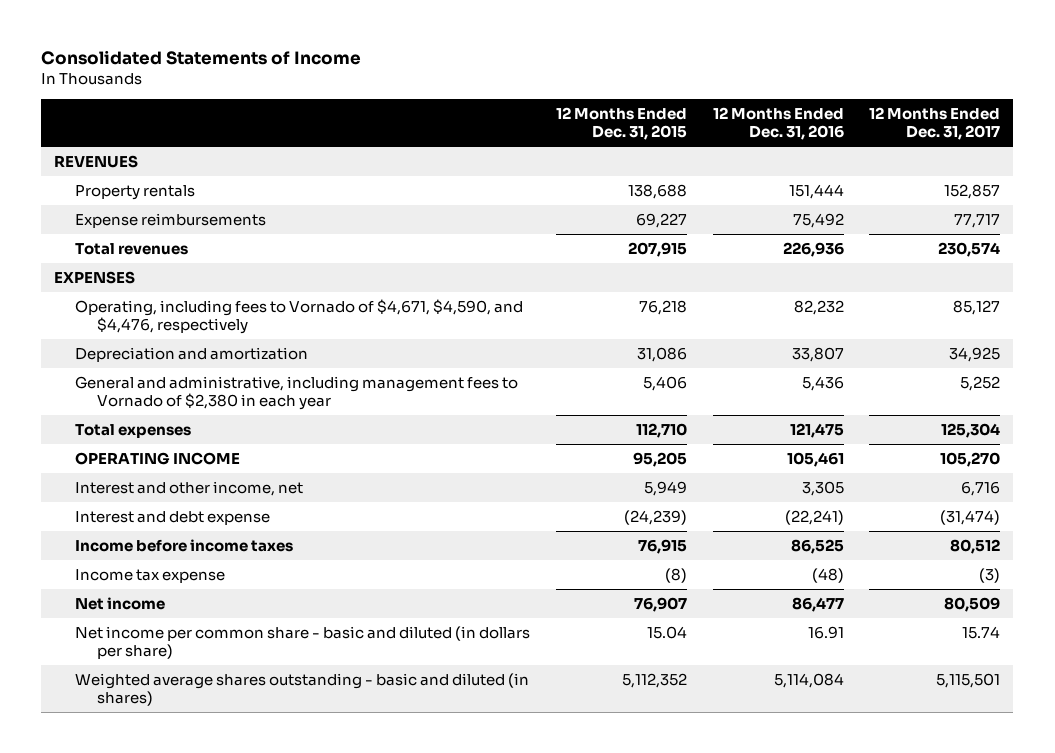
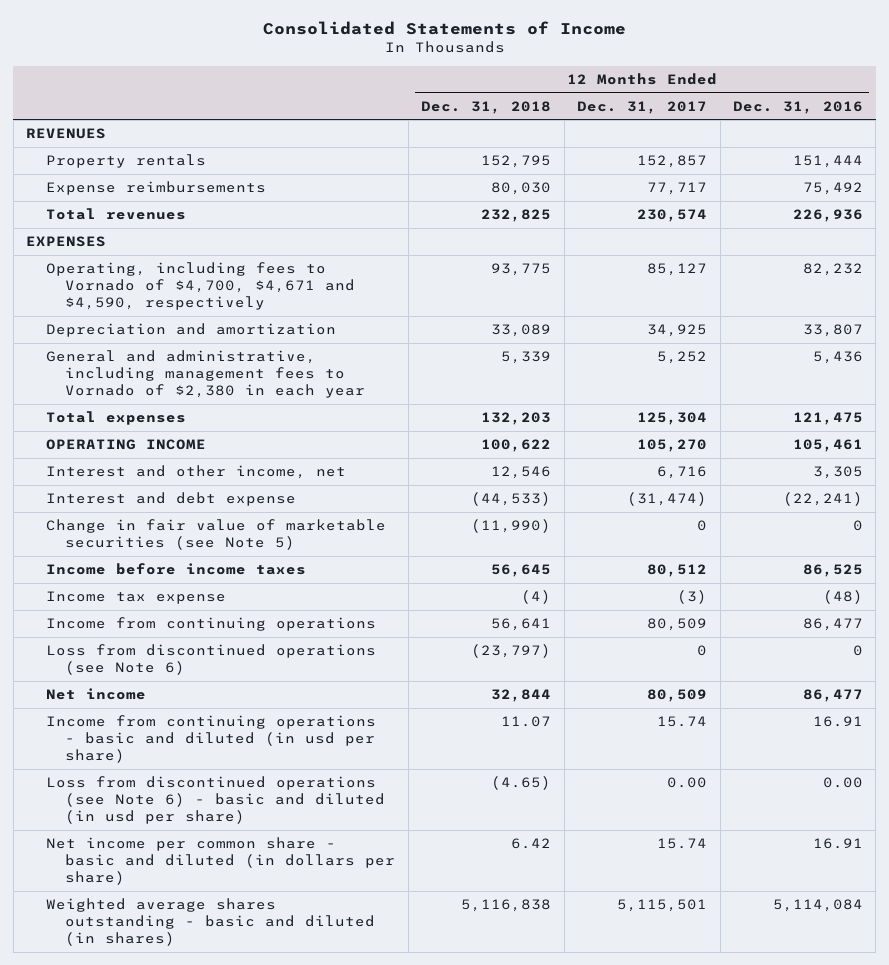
[556,107,688,141] 12 Months Ended Dec. 31, 2015 -> none
none -> [421,100,552,114] Dec. 31, 2018
[75,298,524,334] Operating, including fees to Vornado of $4,671, $4,590, and $4,476, respectively -> [45,262,356,311] Operating, including fees to Vornado of $4,700, $4,671 and $4,590, respectively
none -> [45,519,386,551] Change in fair value of marketable securities (see Note 5)
none -> [45,617,376,632] Income from continuing operations
none -> [45,644,376,676] Loss from discontinued operations (see Note 6)
none -> [45,715,376,764] Income from continuing operations - basic and diluted (in usd per share)
none -> [45,776,386,825] Loss from discontinued operations (see Note 6) - basic and diluted (in usd per share)

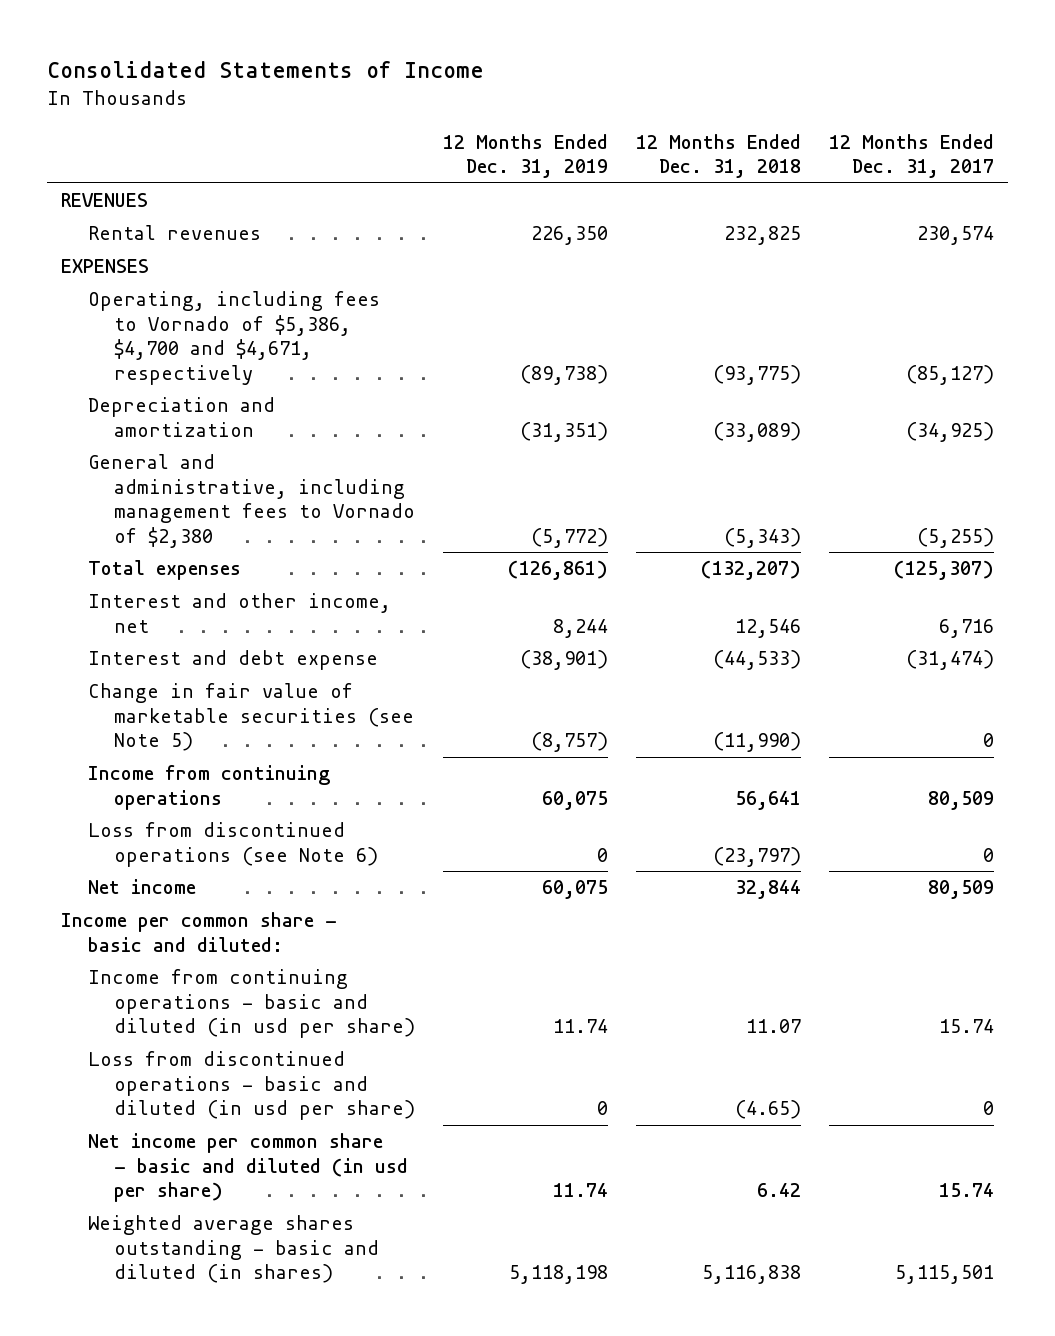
[732,100,863,114] Dec. 31, 2016 -> none
none -> [443,133,609,179] 12 Months Ended Dec. 31, 2019
[45,154,206,169] Property rentals -> none
[45,181,266,196] Expense reimbursements -> none
[45,208,186,221] Total revenues -> [87,225,261,241] Rental revenues
[45,439,206,451] OPERATING INCOME -> none
[45,262,356,311] Operating, including fees to Vornado of $4,700, $4,671 and $4,590, respectively -> [87,291,380,386] Operating, including fees to Vornado of $5,386, $4,700 and $4,671, respectively
[491,263,552,277] 93,775 -> [713,365,802,386] (93,775)
[647,263,708,277] 85,127 -> [906,365,995,386] (85,127)
[491,324,552,338] 33,089 -> [713,421,802,442] (33,089)
[647,324,708,338] 34,925 -> [906,421,995,442] (34,925)
[45,350,366,399] General and administrative, including management fees to Vornado of $2,380 in each year -> [87,454,416,549] General and administrative, including management fees to Vornado of $2,380
[501,351,552,365] 5,339 -> [724,528,802,549] (5,343)
[657,351,708,365] 5,252 -> [917,528,995,549] (5,255)
[481,412,552,426] 132,203 -> [701,560,802,581] (132,207)
[637,412,708,426] 125,304 -> [894,560,995,581] (125,307)
[45,563,306,576] Income before income taxes -> none
[45,591,226,605] Income tax expense -> none
none -> [60,912,337,952] Income per common share - basic and diluted:
[45,776,386,825] Loss from discontinued operations (see Note 6) - basic and diluted (in usd per share) -> [87,1051,416,1121] Loss from discontinued operations - basic and diluted (in usd per share)
[667,777,708,789] 0.00 -> [983,1101,995,1116] 0
[45,837,396,886] Net income per common share - basic and diluted (in dollars per share) -> [87,1133,409,1203] Net income per common share - basic and diluted (in usd per share)

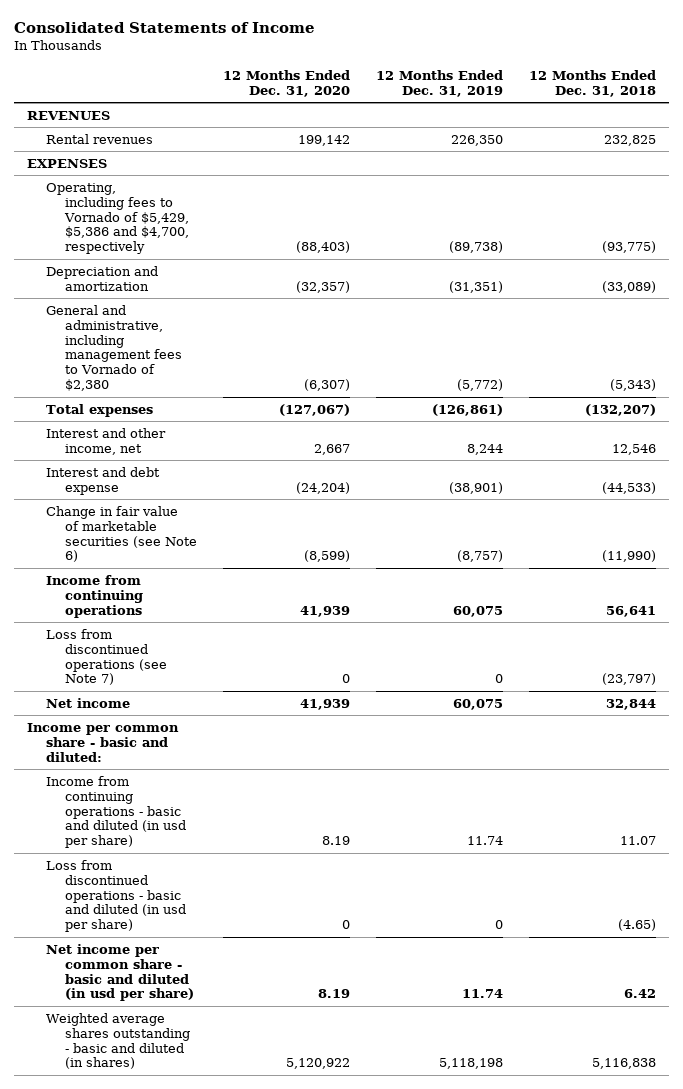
[829,133,995,179] 12 Months Ended Dec. 31, 2017 -> none
none -> [223,69,351,97] 12 Months Ended Dec. 31, 2020
[87,291,380,386] Operating, including fees to Vornado of $5,386, $4,700 and $4,671, respectively -> [45,182,189,255] Operating, including fees to Vornado of $5,429, $5,386 and $4,700, respectively
[87,683,415,752] Change in fair value of marketable securities (see Note 5) -> [45,505,197,563] Change in fair value of marketable securities (see Note 6)
[87,822,379,867] Loss from discontinued operations (see Note 6) -> [45,628,167,686] Loss from discontinued operations (see Note 7)

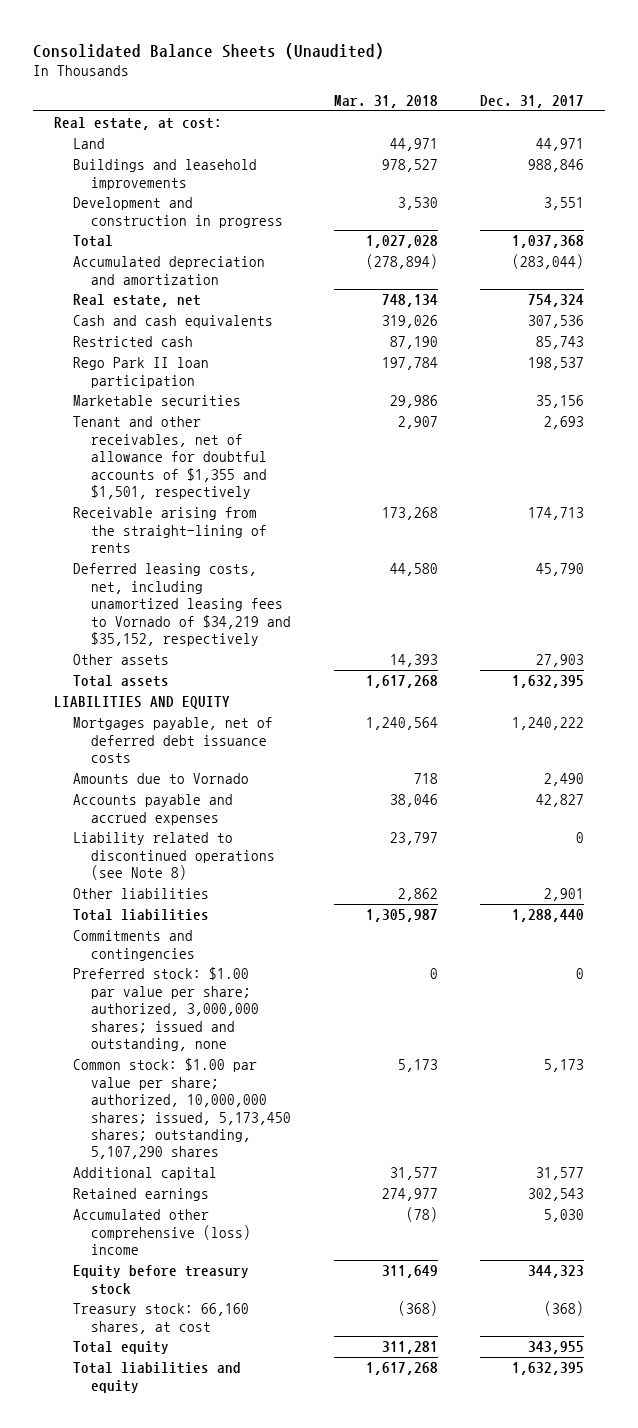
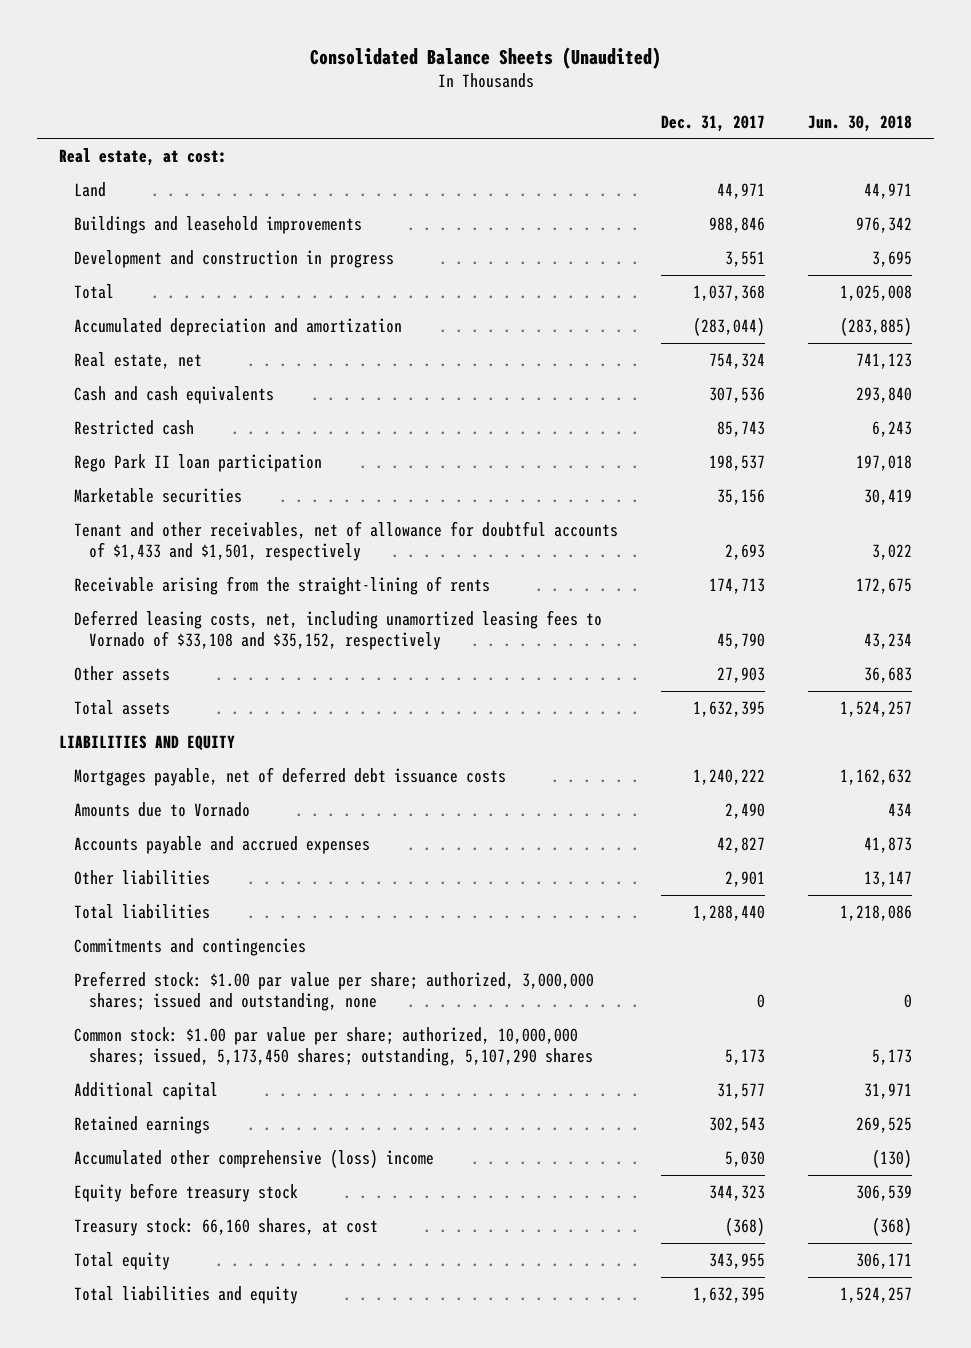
[333,94,438,108] Mar. 31, 2018 -> none
none -> [808,114,913,132] Jun. 30, 2018
[72,416,268,499] Tenant and other receivables, net of allowance for doubtful accounts of $1,355 and $1,501, respectively -> [73,520,618,562] Tenant and other receivables, net of allowance for doubtful accounts of $1,433 and $1,501, respectively
[72,563,292,646] Deferred leasing costs, net, including unamortized leasing fees to Vornado of $34,219 and $35,152, respectively -> [73,609,602,651] Deferred leasing costs, net, including unamortized leasing fees to Vornado of $33,108 and $35,152, respectively
[72,832,276,881] Liability related to discontinued operations (see Note 8) -> none

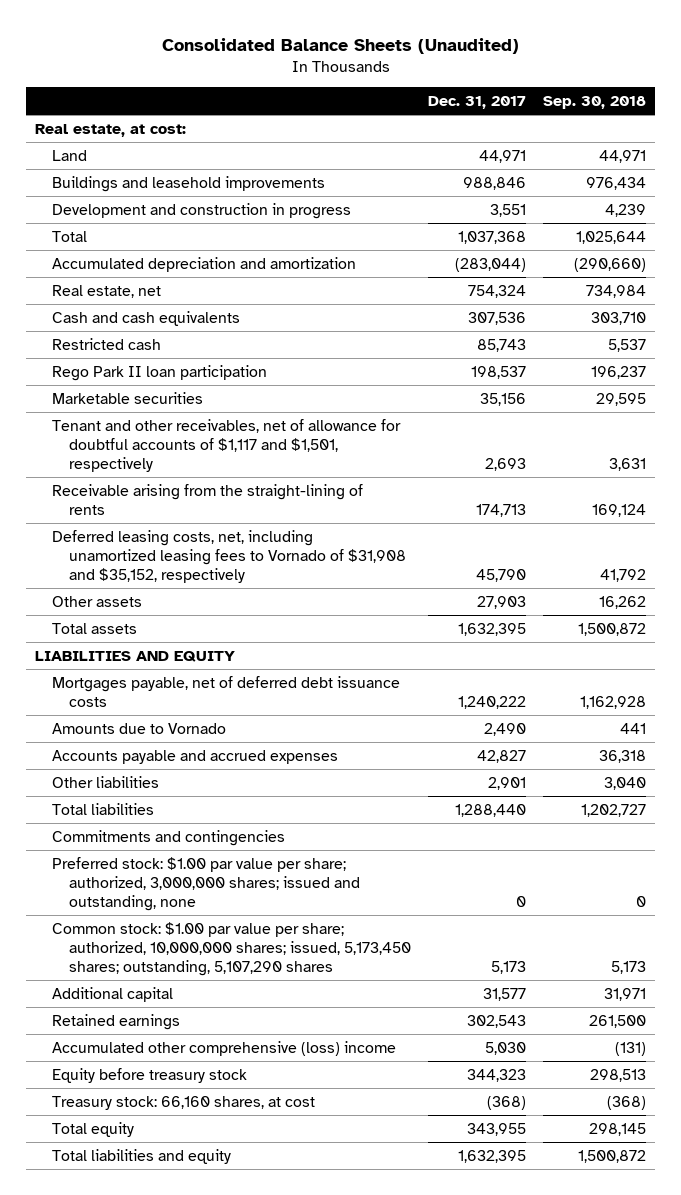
[808,114,913,132] Jun. 30, 2018 -> none
none -> [543,95,647,109] Sep. 30, 2018
[73,520,618,562] Tenant and other receivables, net of allowance for doubtful accounts of $1,433 and $1,501, respectively -> [52,418,402,472] Tenant and other receivables, net of allowance for doubtful accounts of $1,117 and $1,501, respectively
[73,609,602,651] Deferred leasing costs, net, including unamortized leasing fees to Vornado of $33,108 and $35,152, respectively -> [52,529,407,583] Deferred leasing costs, net, including unamortized leasing fees to Vornado of $31,908 and $35,152, respectively

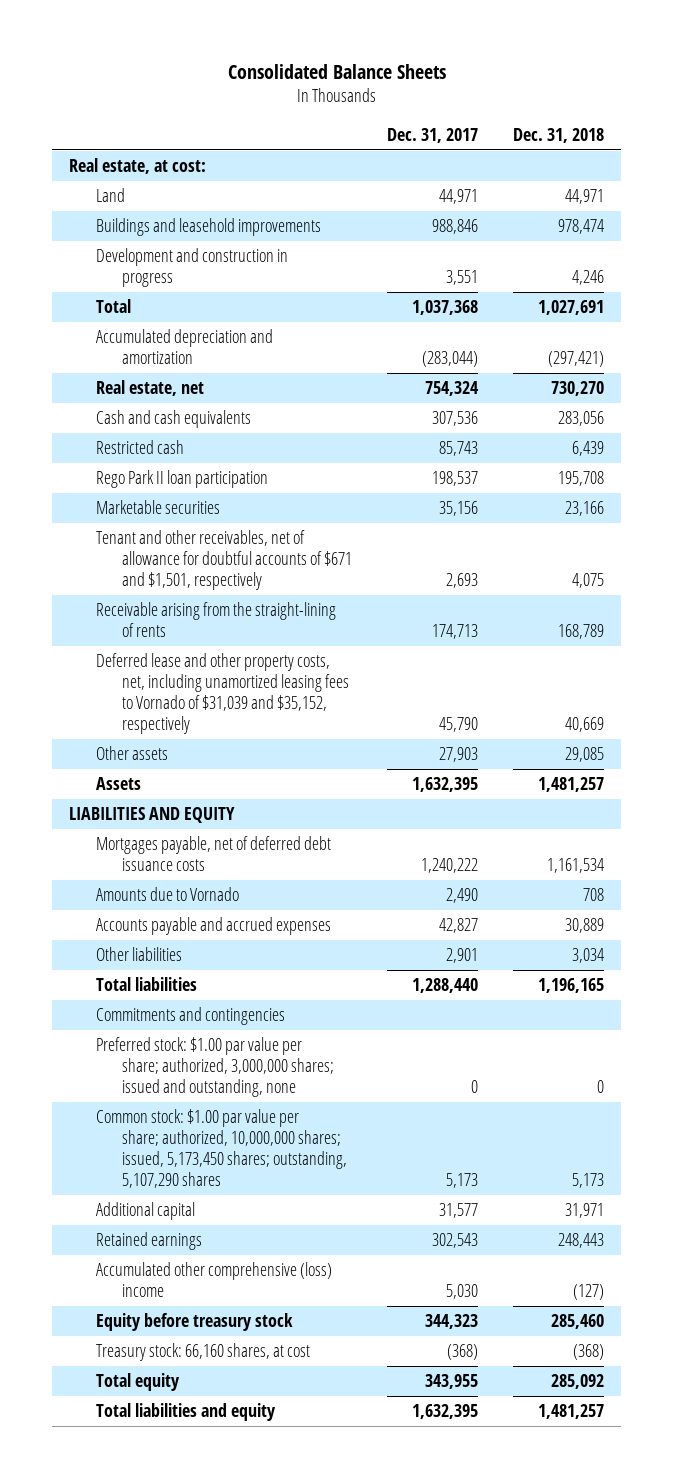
[161,37,519,54] Consolidated Balance Sheets (Unaudited) -> [227,63,446,79] Consolidated Balance Sheets
[543,95,647,109] Sep. 30, 2018 -> none
none -> [512,127,604,143] Dec. 31, 2018
[52,418,402,472] Tenant and other receivables, net of allowance for doubtful accounts of $1,117 and $1,501, respectively -> [95,530,353,591] Tenant and other receivables, net of allowance for doubtful accounts of $671 and $1,501, respectively
[52,529,407,583] Deferred leasing costs, net, including unamortized leasing fees to Vornado of $31,908 and $35,152, respectively -> [95,653,350,735] Deferred lease and other property costs, net, including unamortized leasing fees to Vornado of $31,039 and $35,152, respectively
[52,622,138,634] Total assets -> [95,777,141,791] Assets

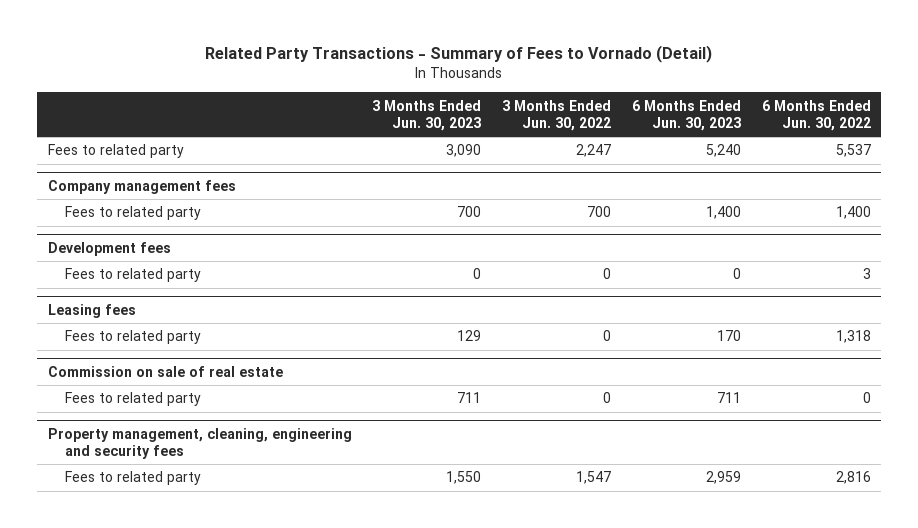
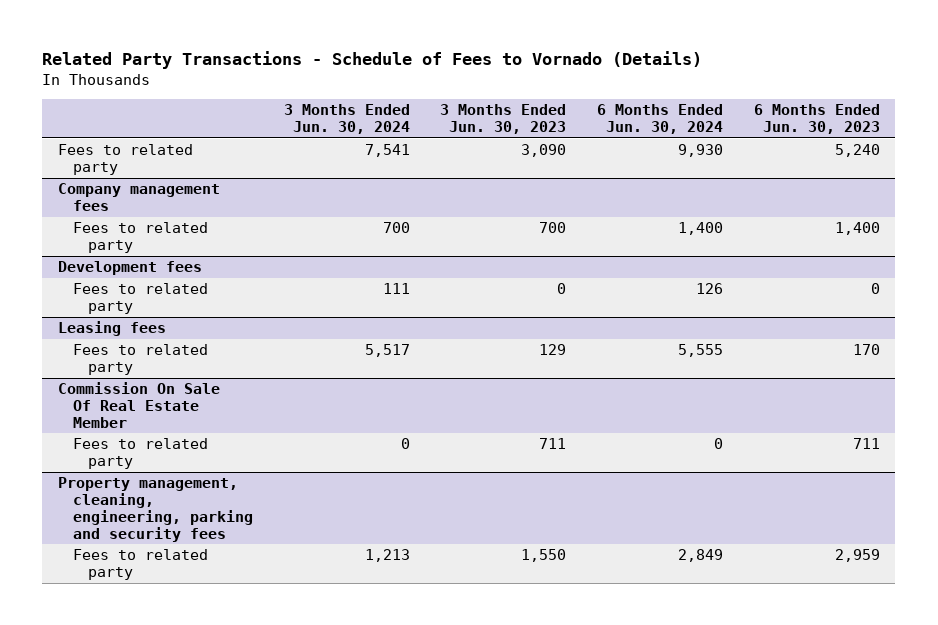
[205,45,713,64] Related Party Transactions - Summary of Fees to Vornado (Detail) -> [42,51,703,70] Related Party Transactions - Schedule of Fees to Vornado (Details)
[502,99,612,131] 3 Months Ended Jun. 30, 2022 -> none
[761,99,871,131] 6 Months Ended Jun. 30, 2022 -> none
none -> [283,104,410,135] 3 Months Ended Jun. 30, 2024
none -> [597,104,724,135] 6 Months Ended Jun. 30, 2024
[47,365,283,377] Commission on sale of real estate -> [57,382,220,429] Commission On Sale Of Real Estate Member
[47,427,352,460] Property management, cleaning, engineering and security fees -> [57,477,253,542] Property management, cleaning, engineering, parking and security fees

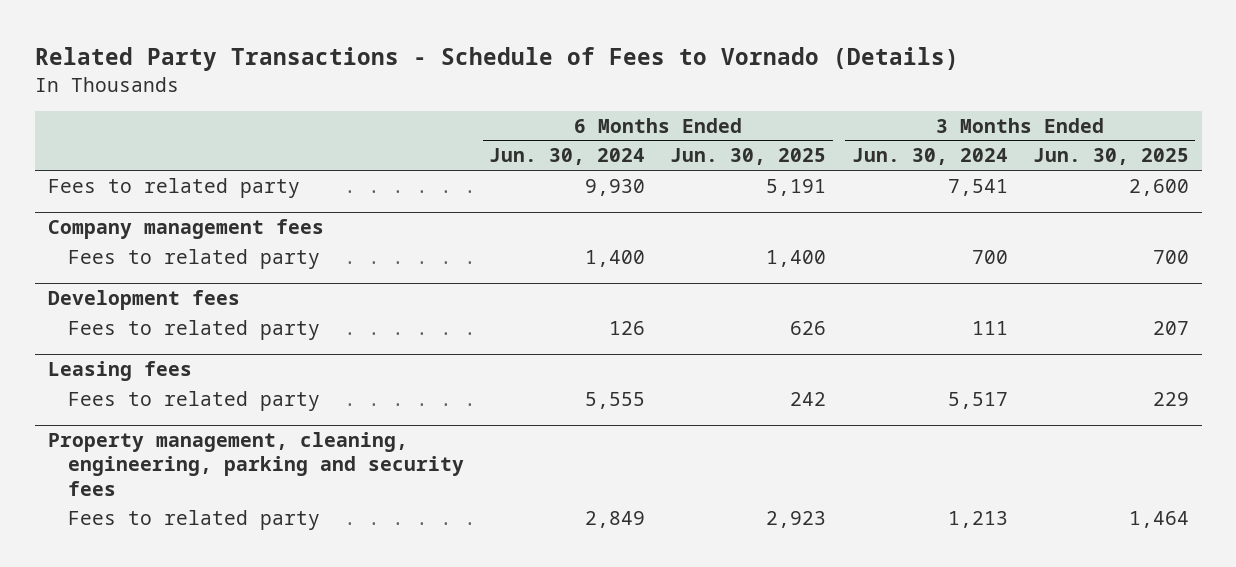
[440,104,567,135] 3 Months Ended Jun. 30, 2023 -> none
[754,104,881,135] 6 Months Ended Jun. 30, 2023 -> none
none -> [670,148,827,166] Jun. 30, 2025
none -> [1032,148,1189,166] Jun. 30, 2025
[57,382,220,429] Commission On Sale Of Real Estate Member -> none
[72,438,208,470] Fees to related party -> none

